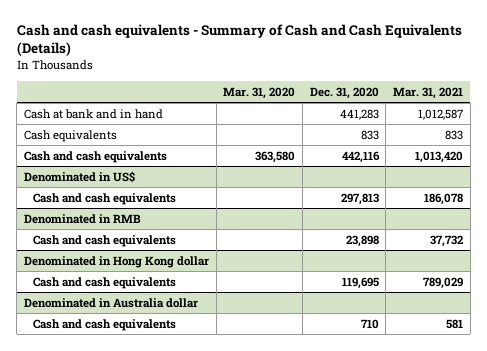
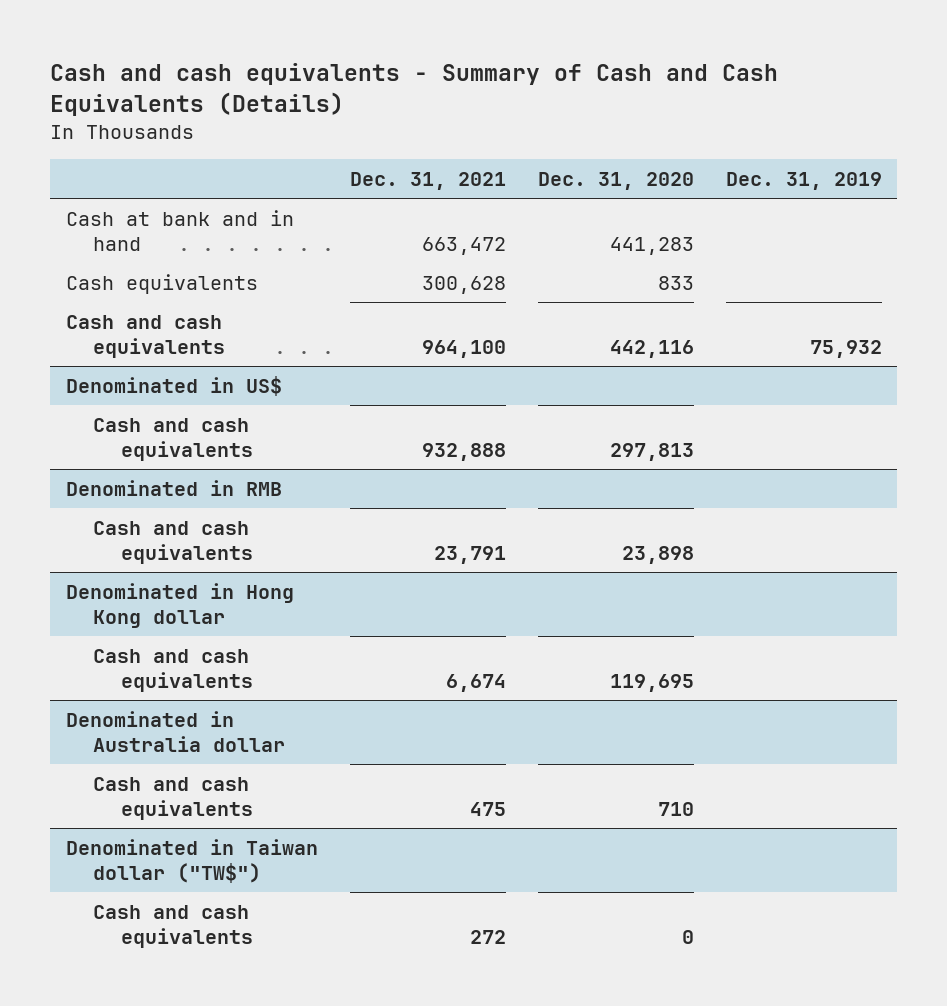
[223,86,296,99] Mar. 31, 2020 -> none
[392,86,463,99] Mar. 31, 2021 -> none
none -> [349,171,506,190] Dec. 31, 2021
none -> [725,171,882,190] Dec. 31, 2019
none -> [65,838,318,883] Denominated in Taiwan dollar ("TW$")
none -> [93,904,253,948] Cash and cash equivalents

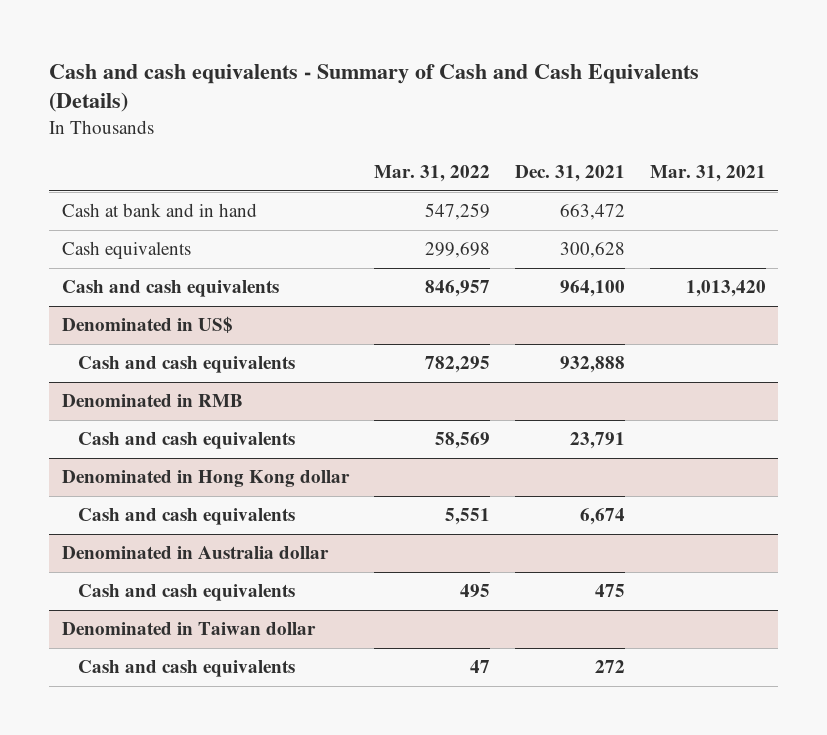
[537,171,694,190] Dec. 31, 2020 -> none
[725,171,882,190] Dec. 31, 2019 -> none
none -> [373,165,490,183] Mar. 31, 2022
none -> [649,165,766,183] Mar. 31, 2021
[65,838,318,883] Denominated in Taiwan dollar ("TW$") -> [61,622,316,636] Denominated in Taiwan dollar

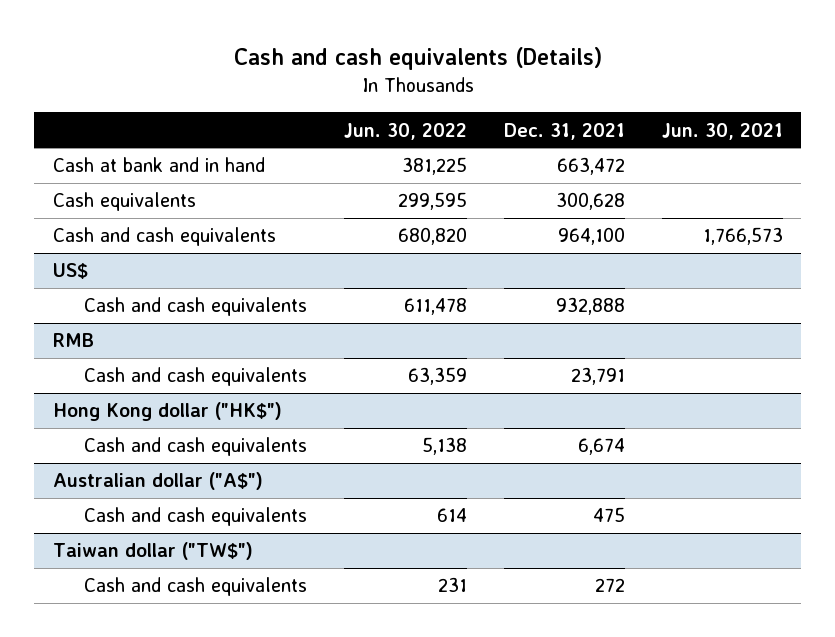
[49,63,700,113] Cash and cash equivalents - Summary of Cash and Cash Equivalents (Details) -> [233,47,602,71] Cash and cash equivalents (Details)
[373,165,490,183] Mar. 31, 2022 -> none
[649,165,766,183] Mar. 31, 2021 -> none
none -> [344,122,468,140] Jun. 30, 2022
none -> [661,122,783,140] Jun. 30, 2021
[61,316,233,334] Denominated in US$ -> [52,263,88,280] US$
[61,394,243,408] Denominated in RMB -> [52,333,94,348] RMB
[61,470,350,488] Denominated in Hong Kong dollar -> [52,402,282,422] Hong Kong dollar ("HK$")
[61,546,329,560] Denominated in Australia dollar -> [52,472,263,491] Australian dollar ("A$")
[61,622,316,636] Denominated in Taiwan dollar -> [52,542,253,561] Taiwan dollar ("TW$")

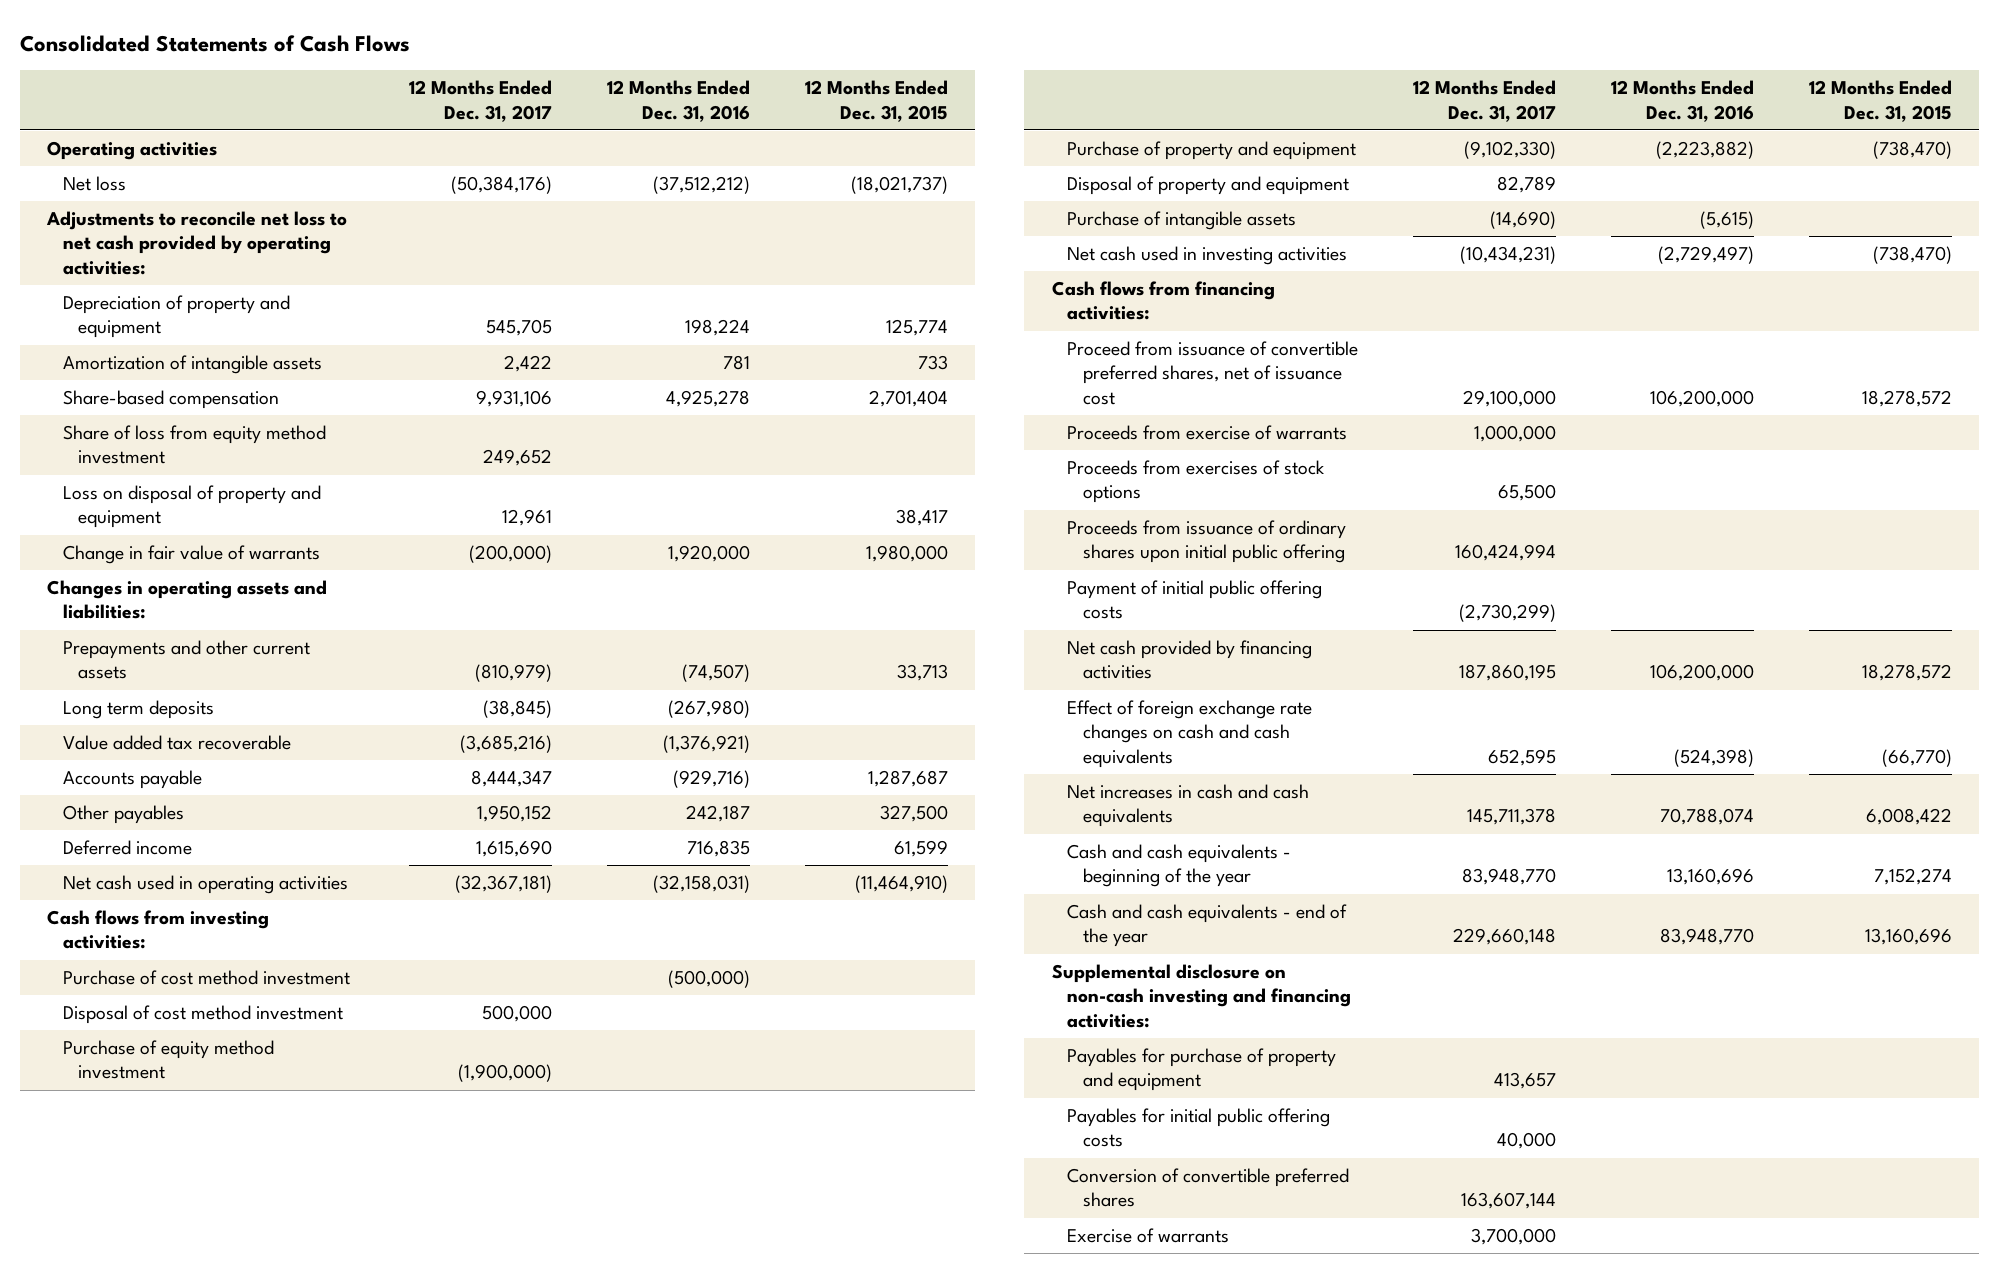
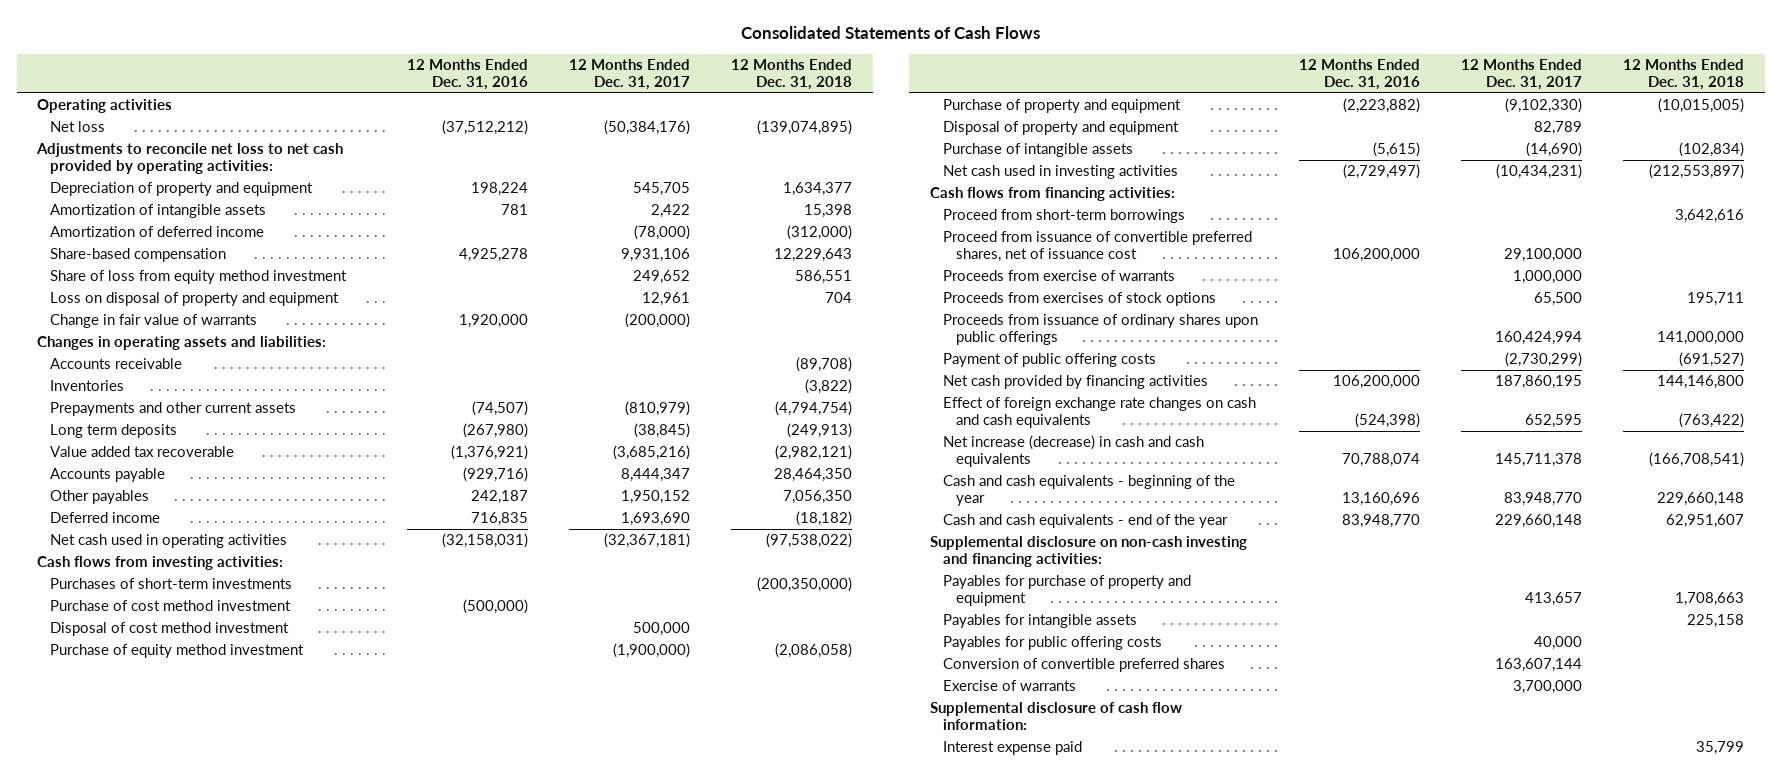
[804,80,948,122] 12 Months Ended Dec. 31, 2015 -> none
none -> [731,59,853,90] 12 Months Ended Dec. 31, 2018
none -> [50,226,265,238] Amortization of deferred income
none -> [50,358,183,370] Accounts receivable
none -> [50,380,125,392] Inventories
[475,840,552,858] 1,615,690 -> [621,512,691,527] 1,693,690
none -> [50,578,293,590] Purchases of short-term investments
none -> [942,209,1185,224] Proceed from short-term borrowings
[1067,520,1347,564] Proceeds from issuance of ordinary shares upon initial public offering -> [942,314,1258,345] Proceeds from issuance of ordinary shares upon public offerings
[1067,580,1323,620] Payment of initial public offering costs -> [942,353,1156,368] Payment of public offering costs
[1067,784,1310,828] Net increases in cash and cash equivalents -> [942,435,1204,467] Net increase (decrease) in cash and cash equivalents
none -> [942,614,1137,629] Payables for intangible assets
[1067,1108,1331,1148] Payables for initial public offering costs -> [942,636,1162,651] Payables for public offering costs
none -> [929,702,1182,730] Supplemental disclosure of cash flow information:
none -> [942,741,1082,756] Interest expense paid

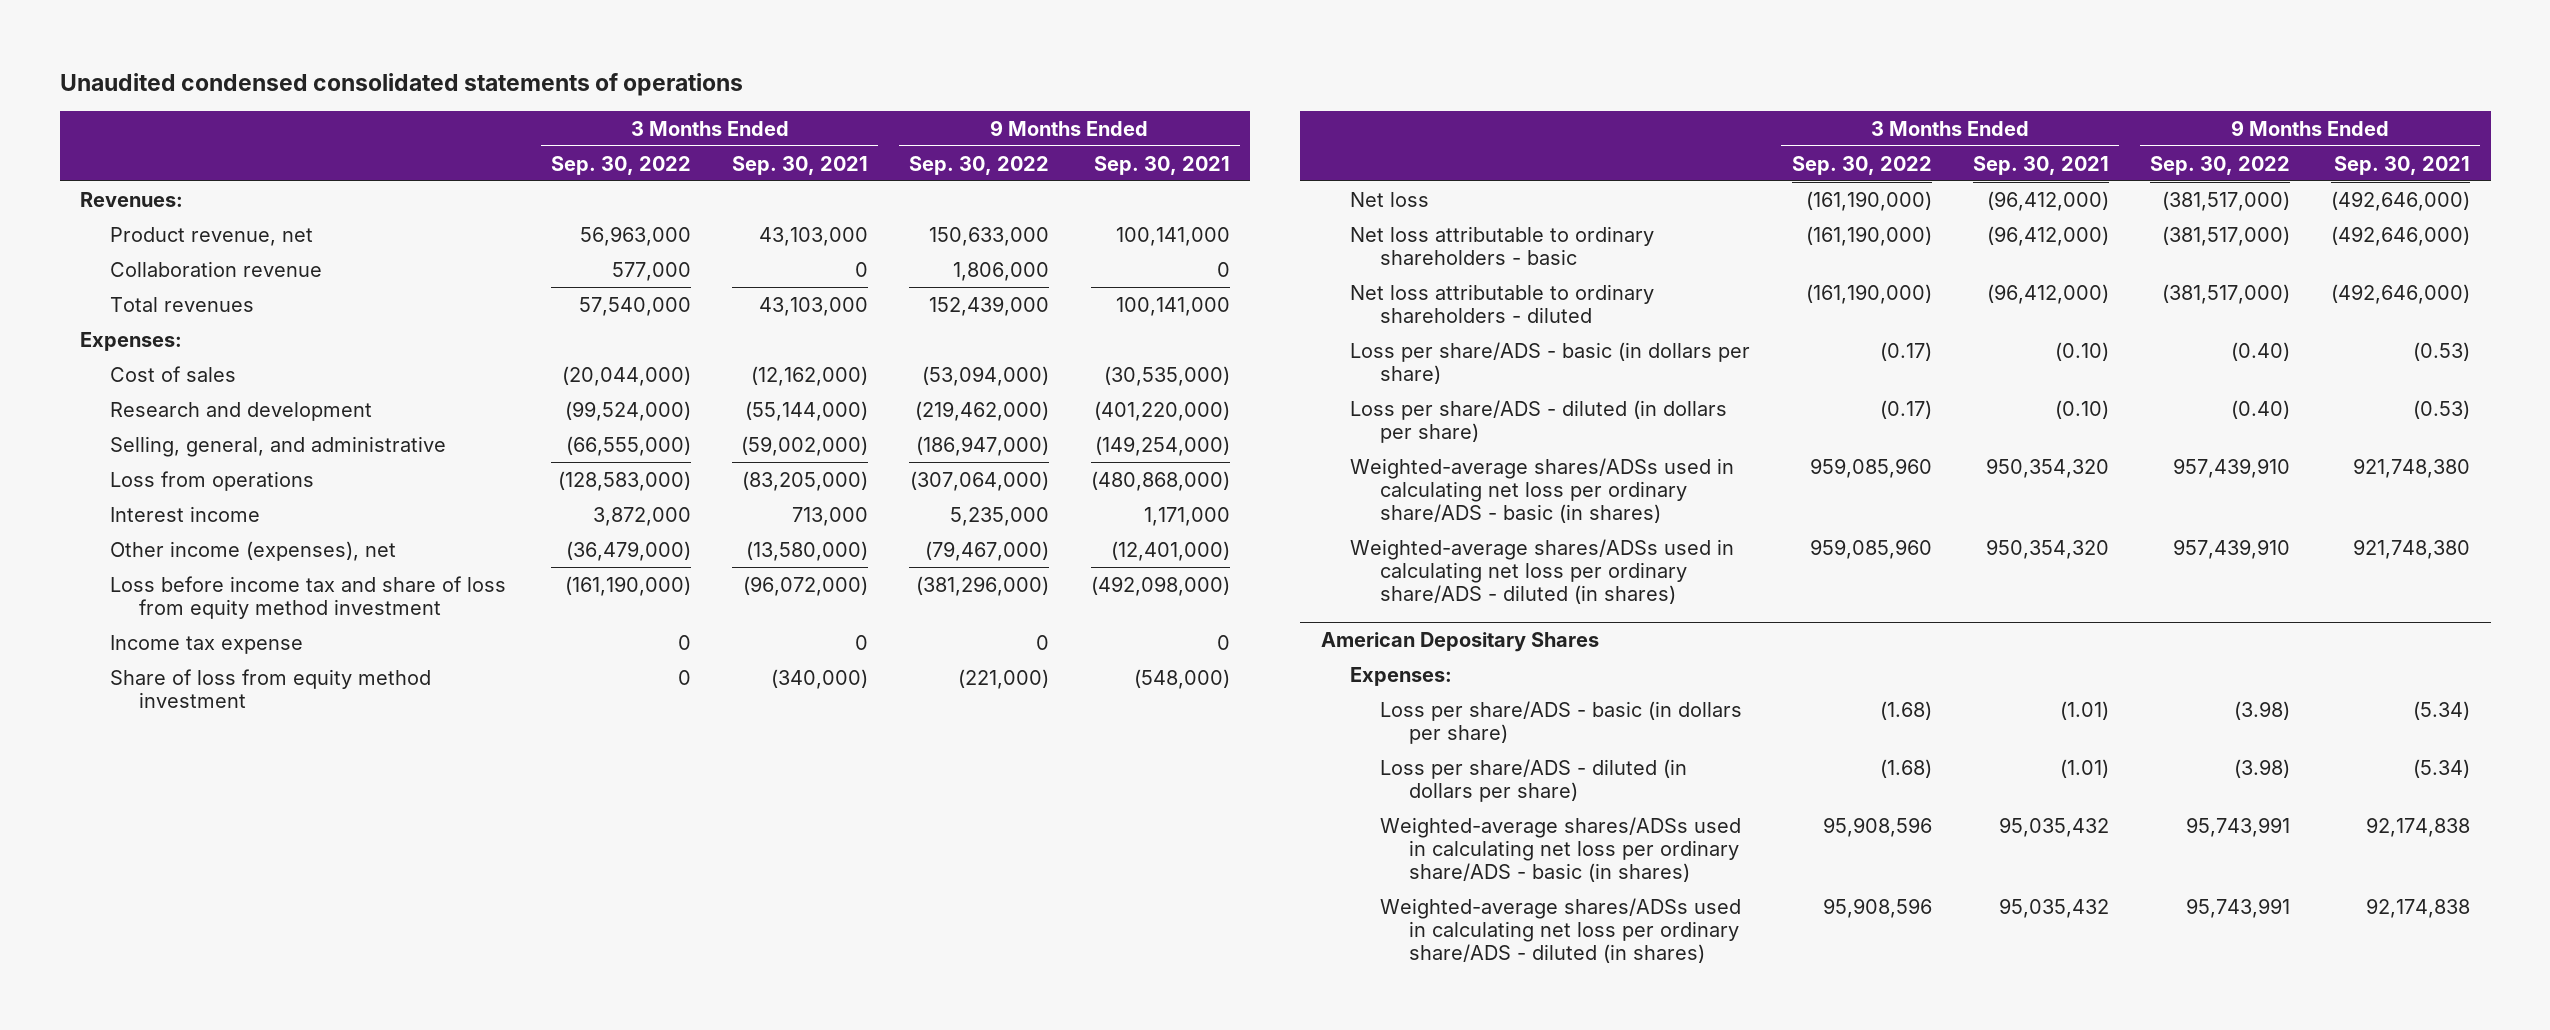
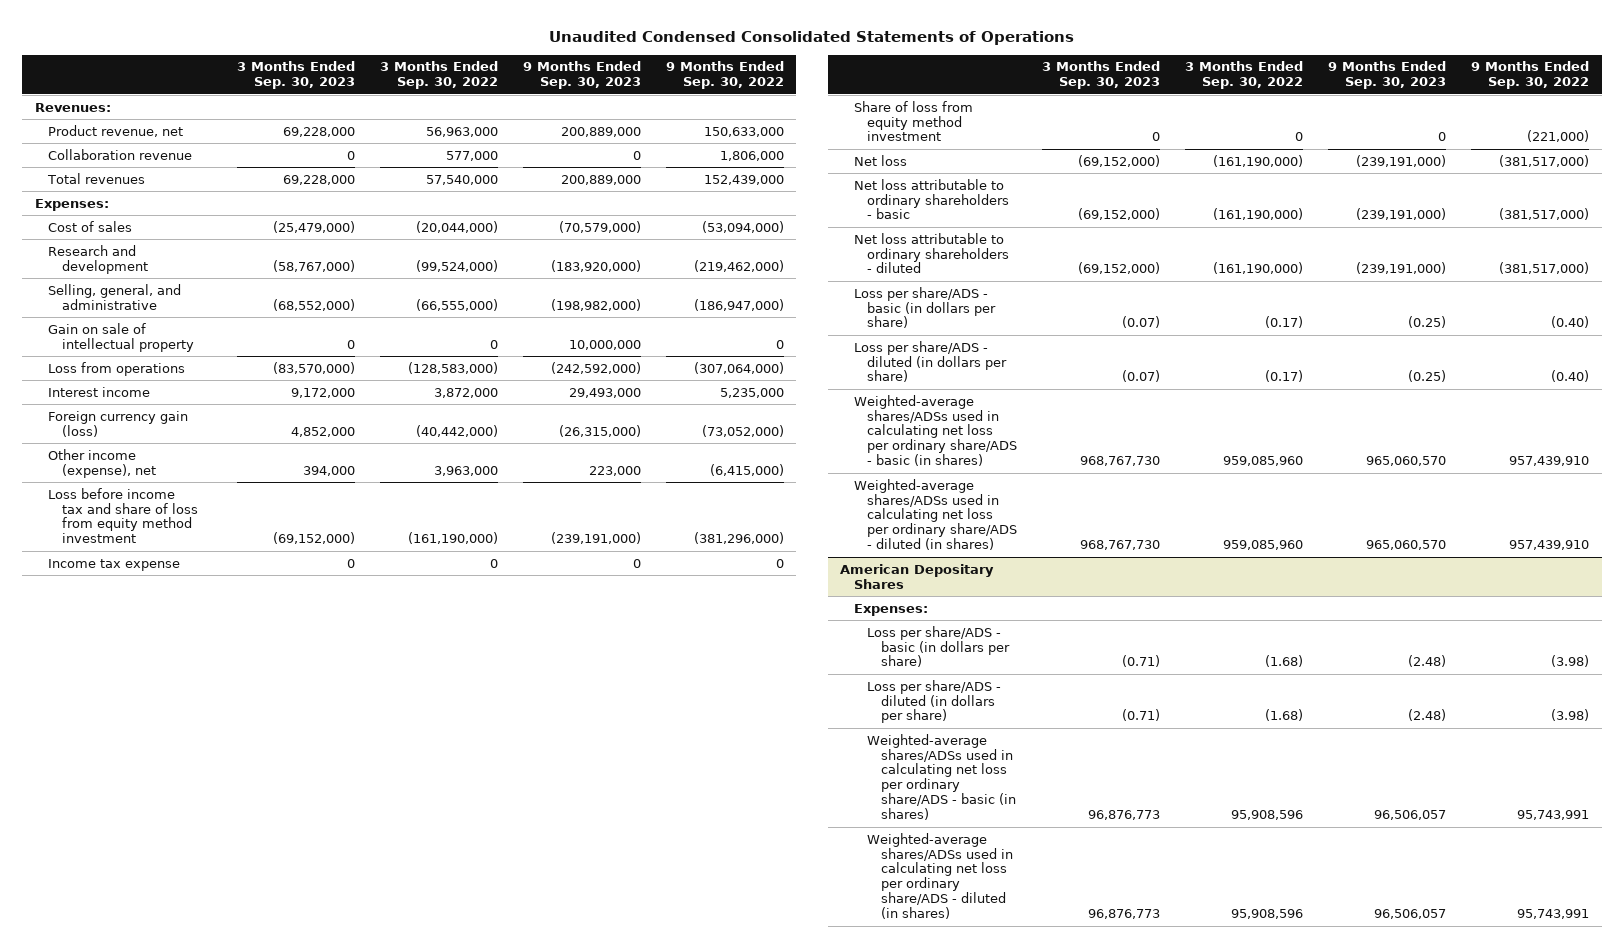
[59,72,743,96] Unaudited condensed consolidated statements of operations -> [549,30,1075,45] Unaudited Condensed Consolidated Statements of Operations
[732,155,869,175] Sep. 30, 2021 -> none
[1093,155,1230,175] Sep. 30, 2021 -> none
none -> [236,61,355,90] 3 Months Ended Sep. 30, 2023
none -> [522,61,641,90] 9 Months Ended Sep. 30, 2023
none -> [48,322,194,352] Gain on sale of intellectual property
none -> [48,410,189,437] Foreign currency gain (loss)
[109,540,396,561] Other income (expenses), net -> [48,448,156,478] Other income (expense), net
[565,540,691,561] (36,479,000) -> [433,465,498,476] 3,963,000
[925,540,1050,561] (79,467,000) -> [709,463,784,476] (6,415,000)

